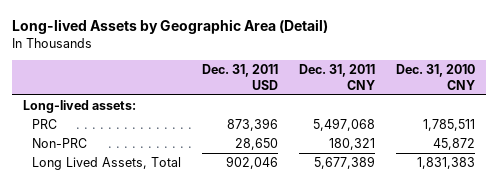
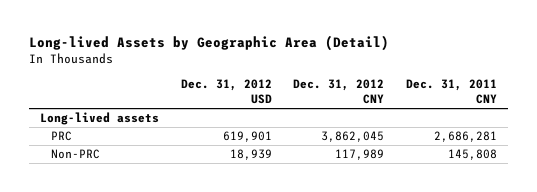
[202,64,279,90] Dec. 31, 2011 USD -> none
[396,64,476,90] Dec. 31, 2010 CNY -> none
none -> [180,79,272,105] Dec. 31, 2012 USD
none -> [293,79,385,105] Dec. 31, 2012 CNY
[32,157,182,171] Long Lived Assets, Total -> none
[22,100,136,114] Long-lived assets: -> [39,112,159,126] Long-lived assets
[313,118,376,132] 5,497,068 -> [433,131,497,143] 2,686,281
[329,138,376,151] 180,321 -> [447,149,497,161] 145,808

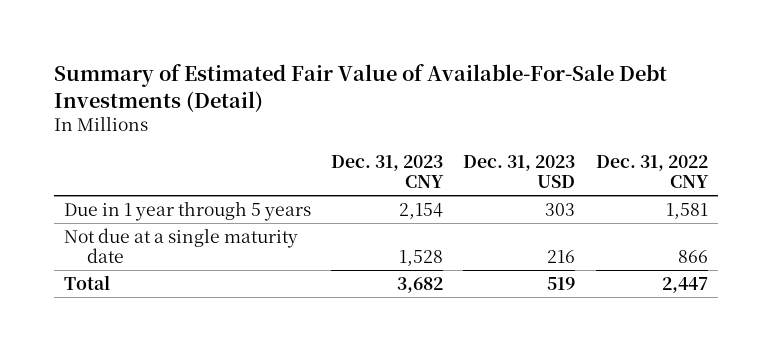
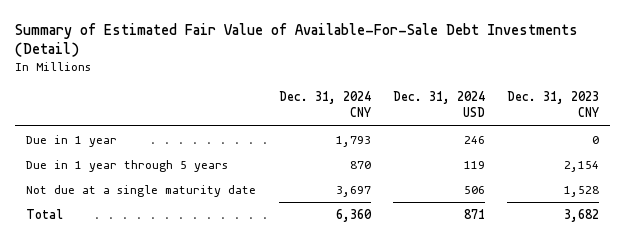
[463,155,576,189] Dec. 31, 2023 USD -> none
[595,155,709,189] Dec. 31, 2022 CNY -> none
none -> [278,90,371,118] Dec. 31, 2024 CNY
none -> [392,90,485,118] Dec. 31, 2024 USD
none -> [26,135,118,148] Due in 1 year

